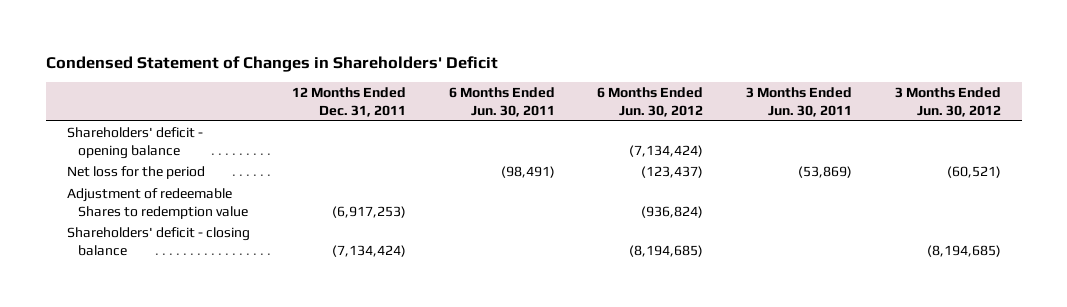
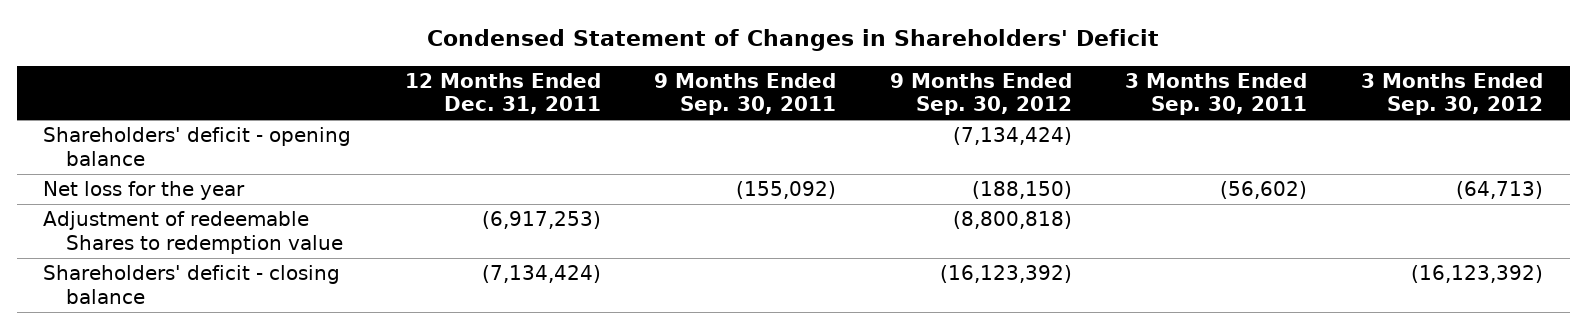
[448,87,555,117] 6 Months Ended Jun. 30, 2011 -> none
[597,87,704,117] 6 Months Ended Jun. 30, 2012 -> none
[746,87,853,117] 3 Months Ended Jun. 30, 2011 -> none
[894,87,1001,117] 3 Months Ended Jun. 30, 2012 -> none
none -> [654,72,837,116] 9 Months Ended Sep. 30, 2011
none -> [889,72,1072,116] 9 Months Ended Sep. 30, 2012
none -> [1125,72,1308,116] 3 Months Ended Sep. 30, 2011
none -> [1360,72,1543,116] 3 Months Ended Sep. 30, 2012
[66,166,205,180] Net loss for the period -> [43,181,246,201] Net loss for the year

